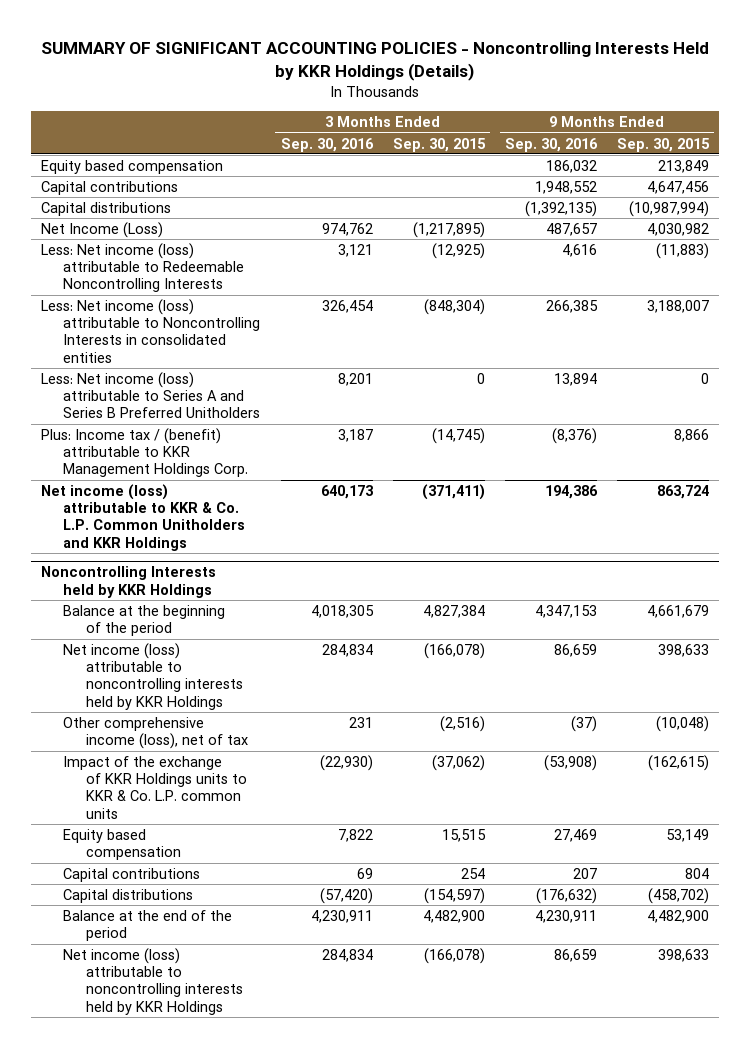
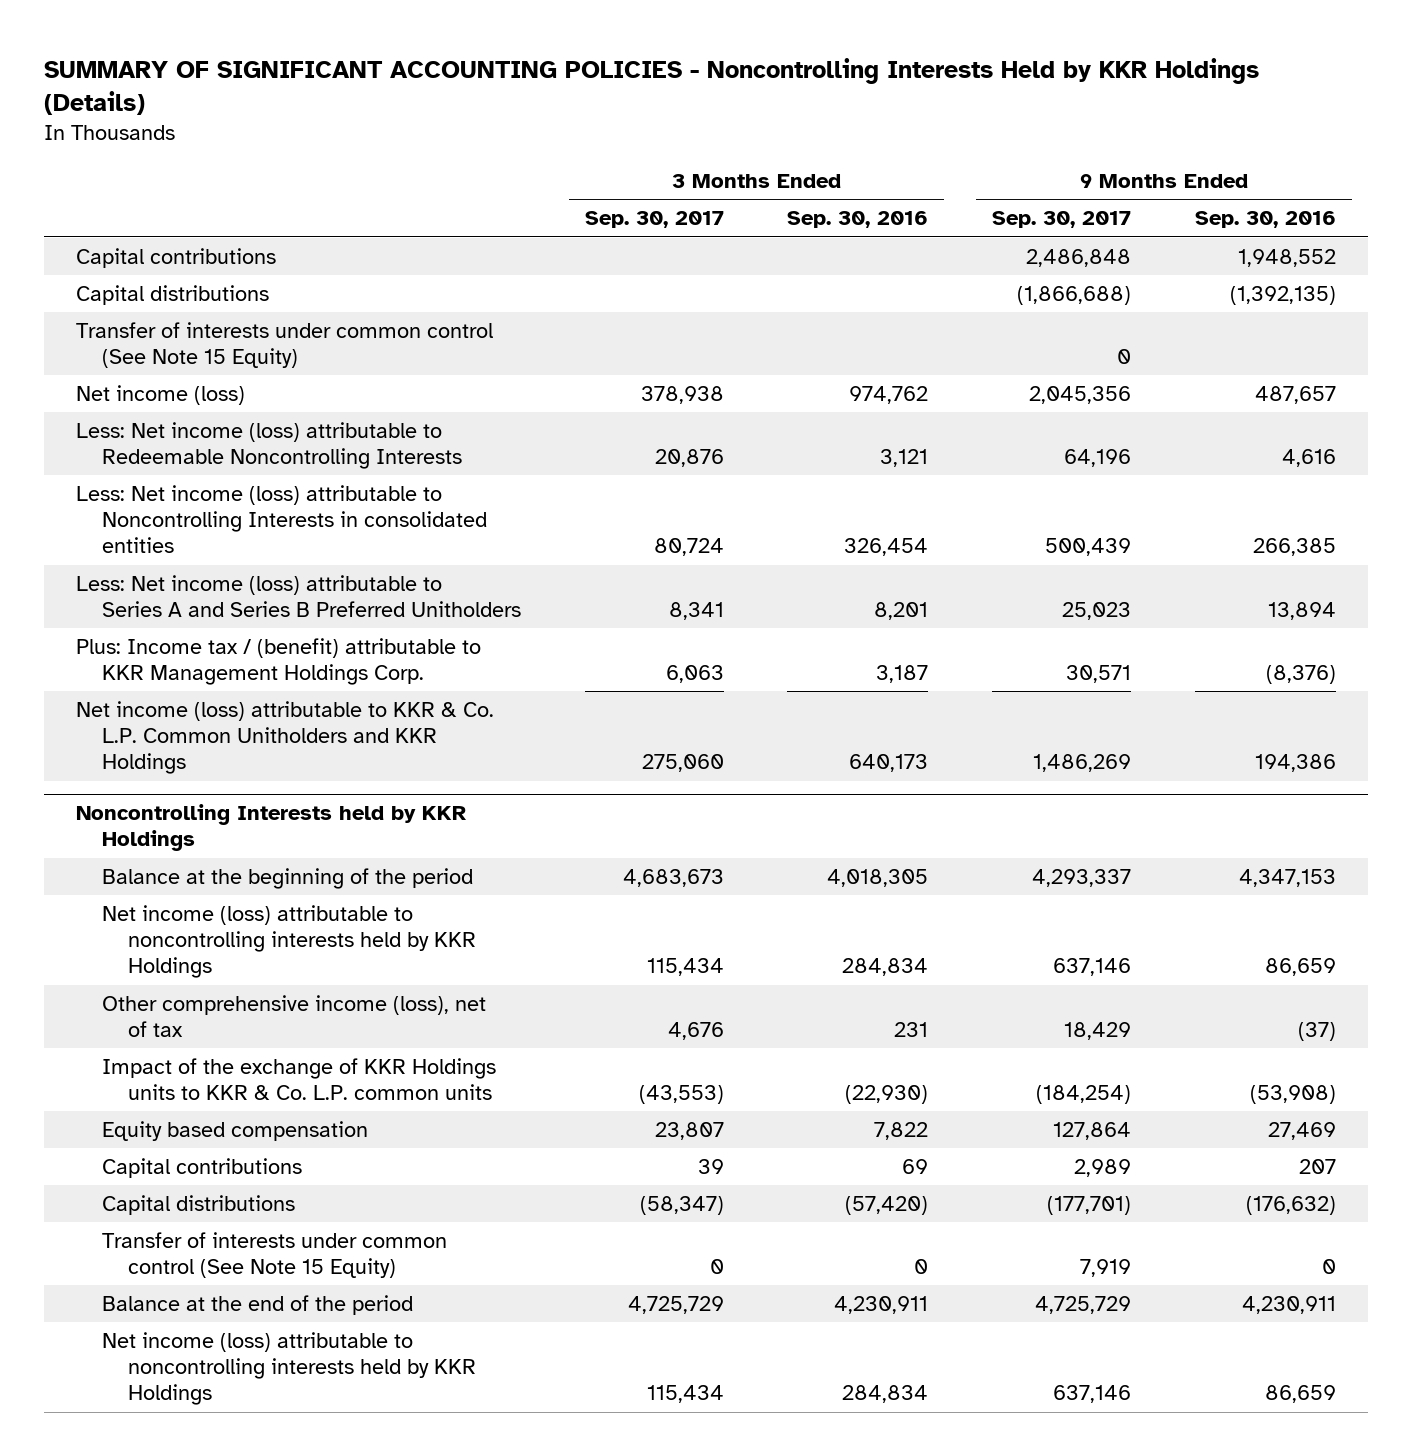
[392,137,486,152] Sep. 30, 2015 -> none
[616,137,710,152] Sep. 30, 2015 -> none
none -> [584,211,724,229] Sep. 30, 2017
none -> [992,211,1132,229] Sep. 30, 2017
[41,159,224,174] Equity based compensation -> none
none -> [75,322,493,369] Transfer of interests under common control (See Note 15 Equity)
[41,221,164,238] Net Income (Loss) -> [75,385,245,406] Net income (loss)
none -> [102,1232,448,1279] Transfer of interests under common control (See Note 15 Equity)

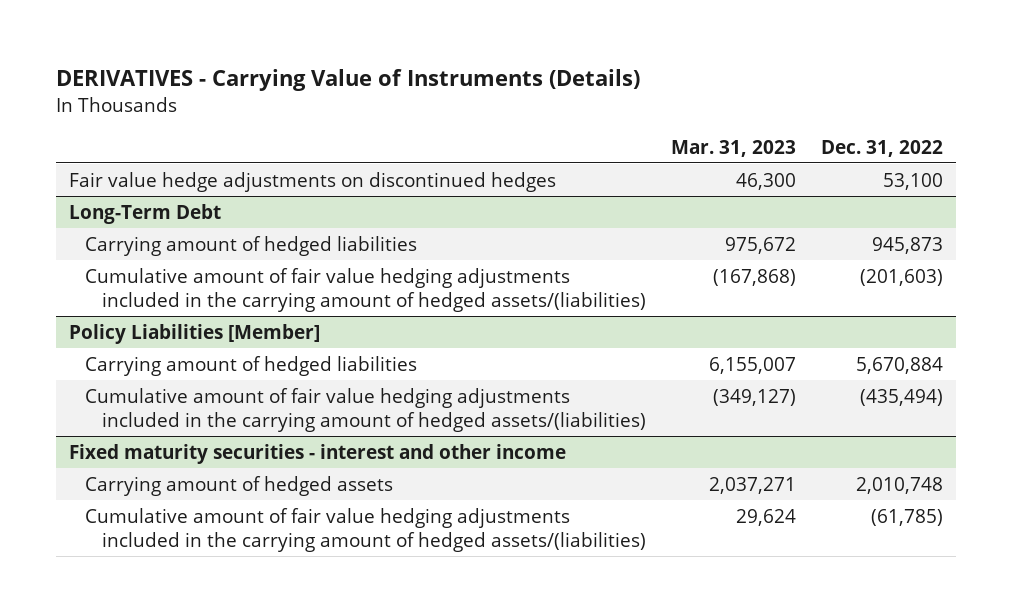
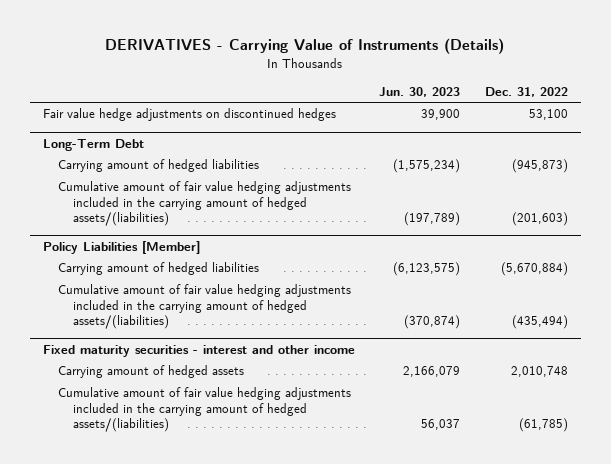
[670,139,796,157] Mar. 31, 2023 -> none
none -> [379,87,461,98] Jun. 30, 2023
[872,236,944,254] 945,873 -> [512,159,569,174] (945,873)
[856,356,944,374] 5,670,884 -> [501,262,569,277] (5,670,884)

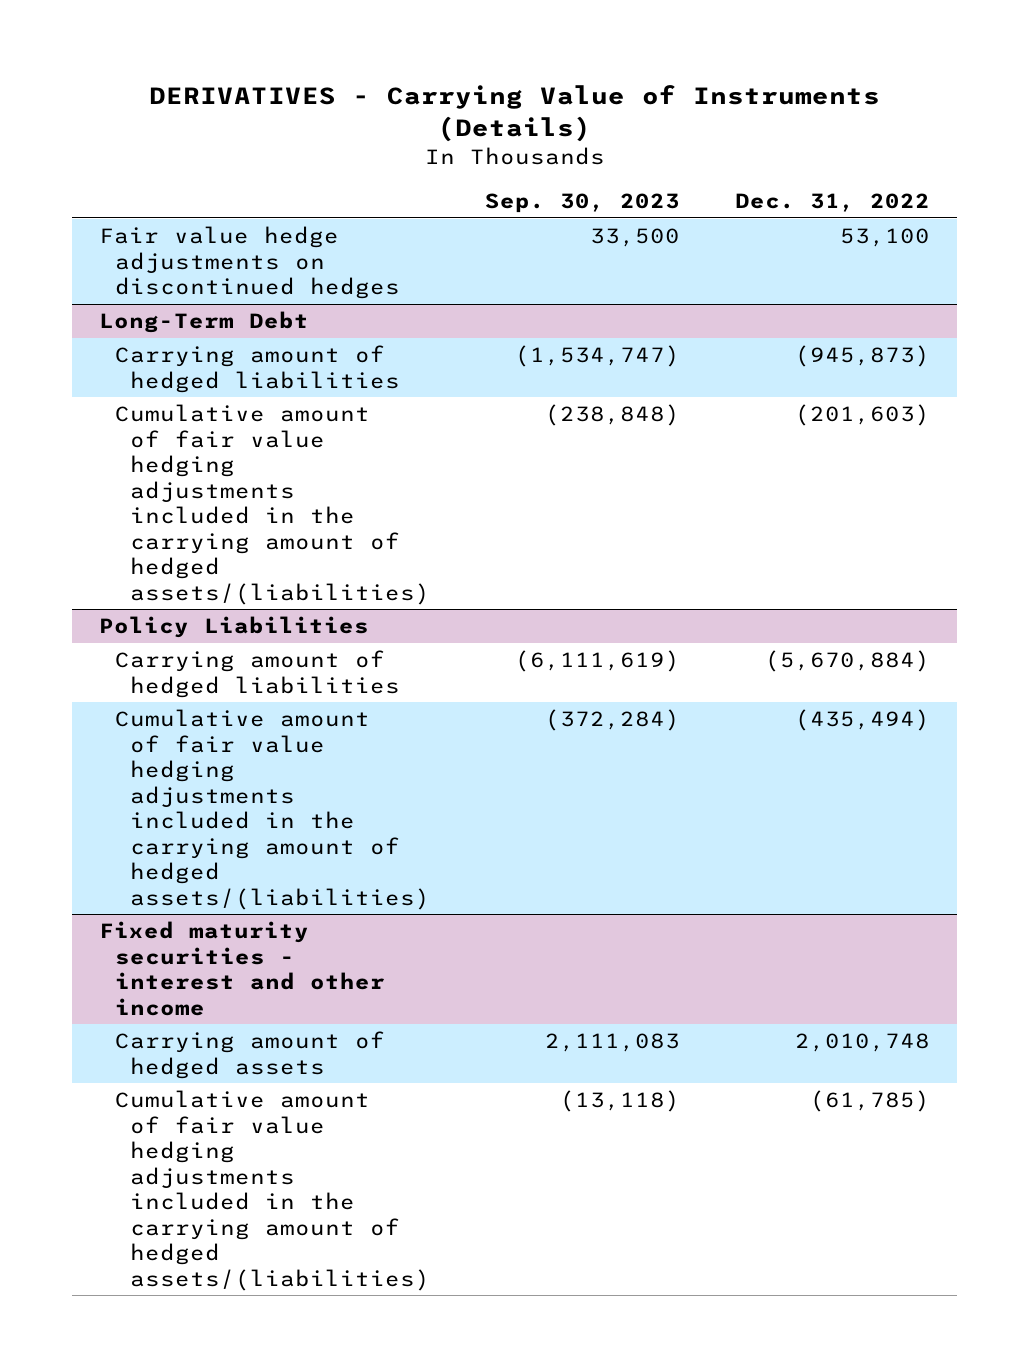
[379,87,461,98] Jun. 30, 2023 -> none
none -> [485,193,681,214] Sep. 30, 2023
[42,240,200,254] Policy Liabilities [Member] -> [99,616,370,639] Policy Liabilities

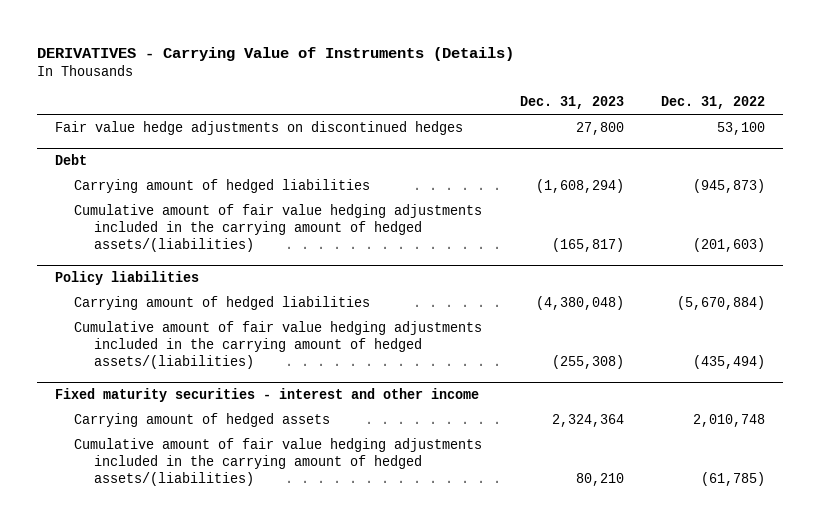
[485,193,681,214] Sep. 30, 2023 -> none
none -> [519,95,624,109] Dec. 31, 2023
[99,311,310,334] Long-Term Debt -> [55,154,88,166] Debt
[99,616,370,639] Policy Liabilities -> [55,271,200,286] Policy liabilities

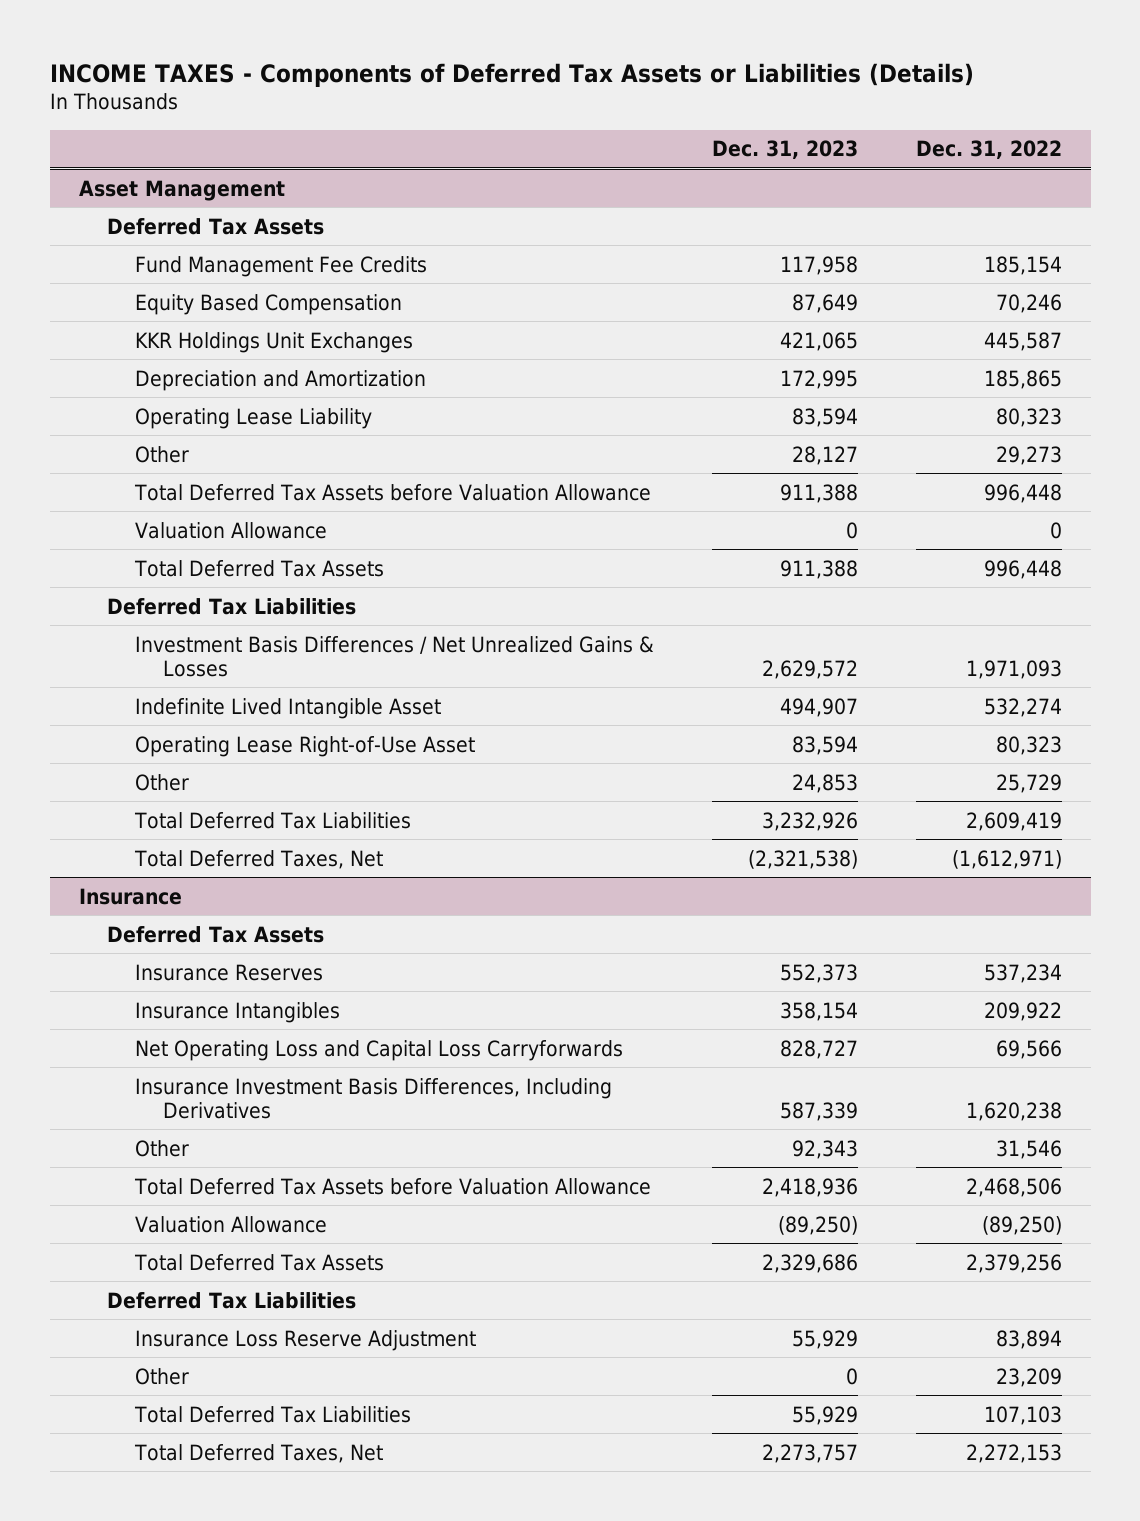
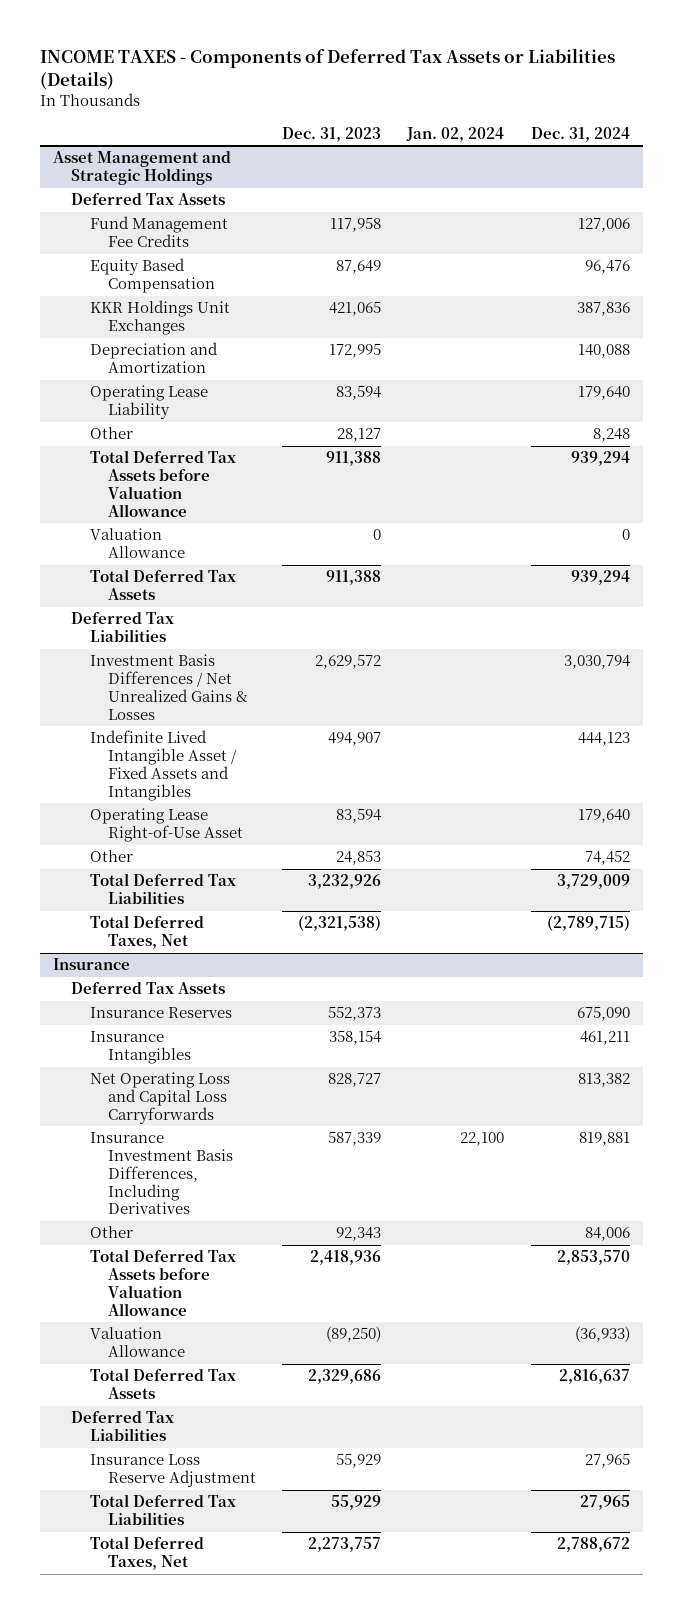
[915,140,1062,160] Dec. 31, 2022 -> none
none -> [406,126,505,142] Jan. 02, 2024
none -> [530,126,630,142] Dec. 31, 2024
[78,179,285,201] Asset Management -> none
none -> [53,151,232,186] Asset Management and Strategic Holdings
[135,697,442,719] Indefinite Lived Intangible Asset -> [89,730,237,801] Indefinite Lived Intangible Asset / Fixed Assets and Intangibles
[135,1367,190,1385] Other -> none

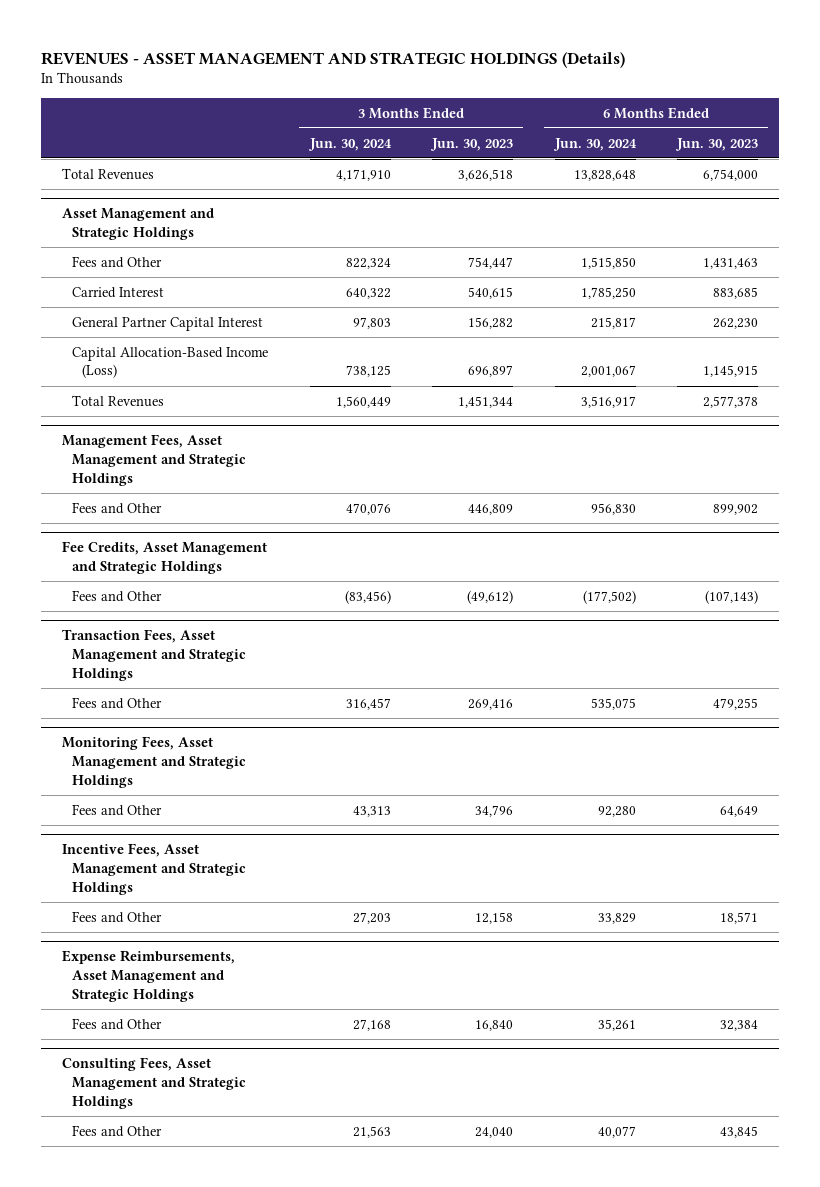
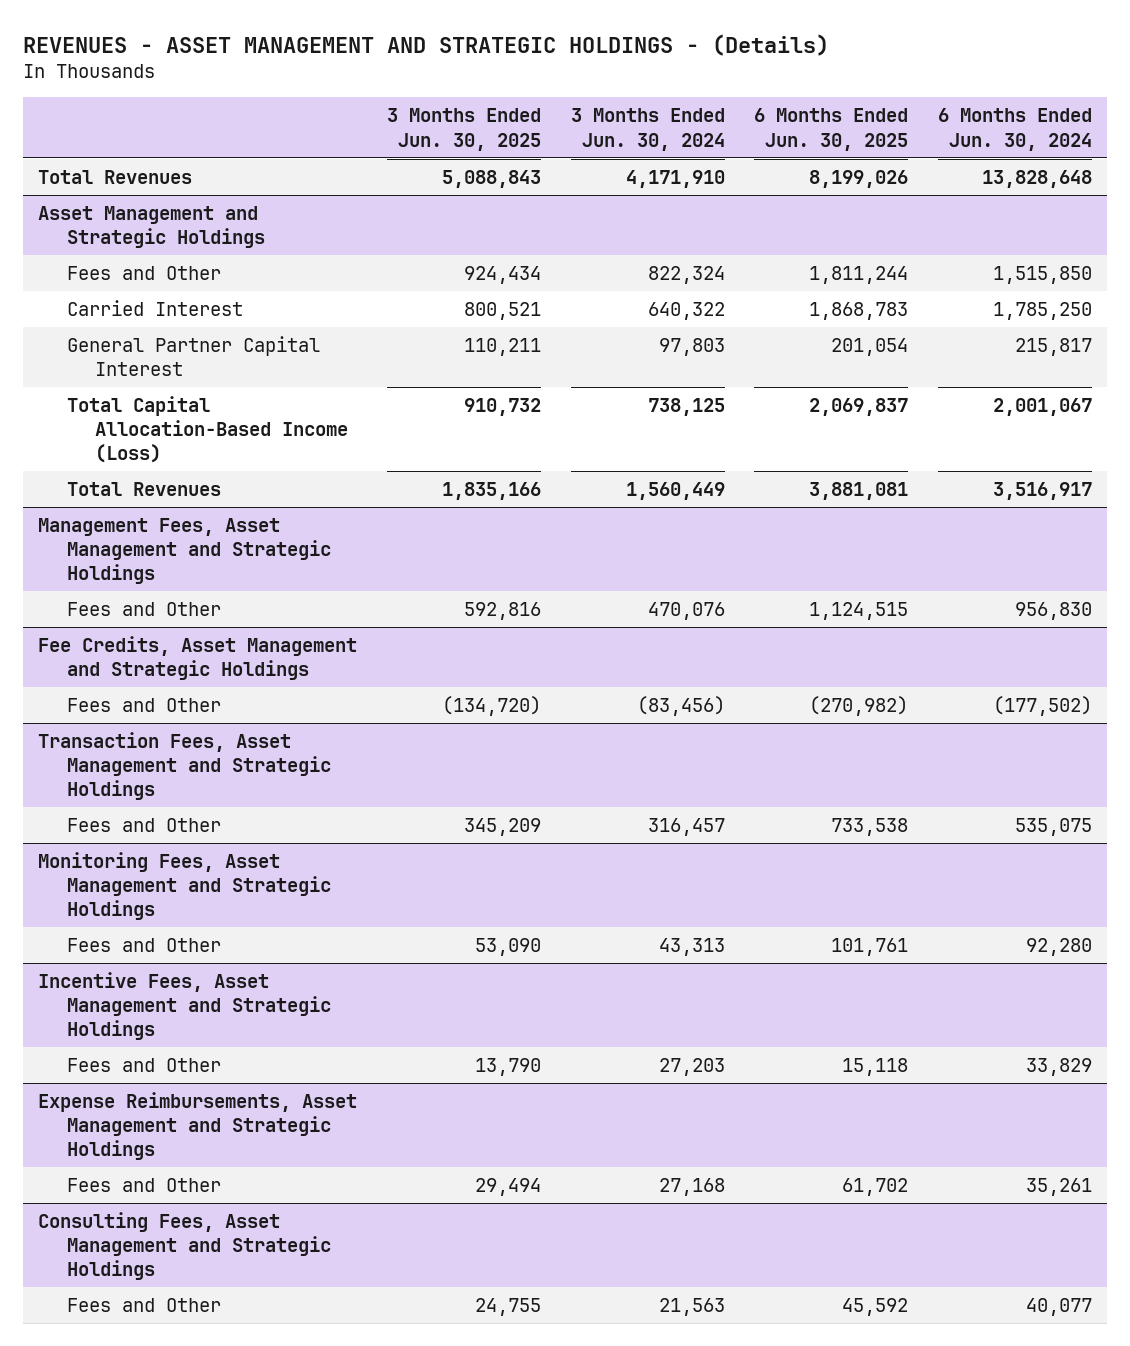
[40,51,625,68] REVENUES - ASSET MANAGEMENT AND STRATEGIC HOLDINGS (Details) -> [23,33,830,56] REVENUES - ASSET MANAGEMENT AND STRATEGIC HOLDINGS - (Details)
[430,137,514,151] Jun. 30, 2023 -> none
[675,137,759,151] Jun. 30, 2023 -> none
none -> [386,108,541,151] 3 Months Ended Jun. 30, 2025
none -> [754,108,909,151] 6 Months Ended Jun. 30, 2025
[72,346,269,379] Capital Allocation-Based Income (Loss) -> [66,395,349,464] Total Capital Allocation-Based Income (Loss)

